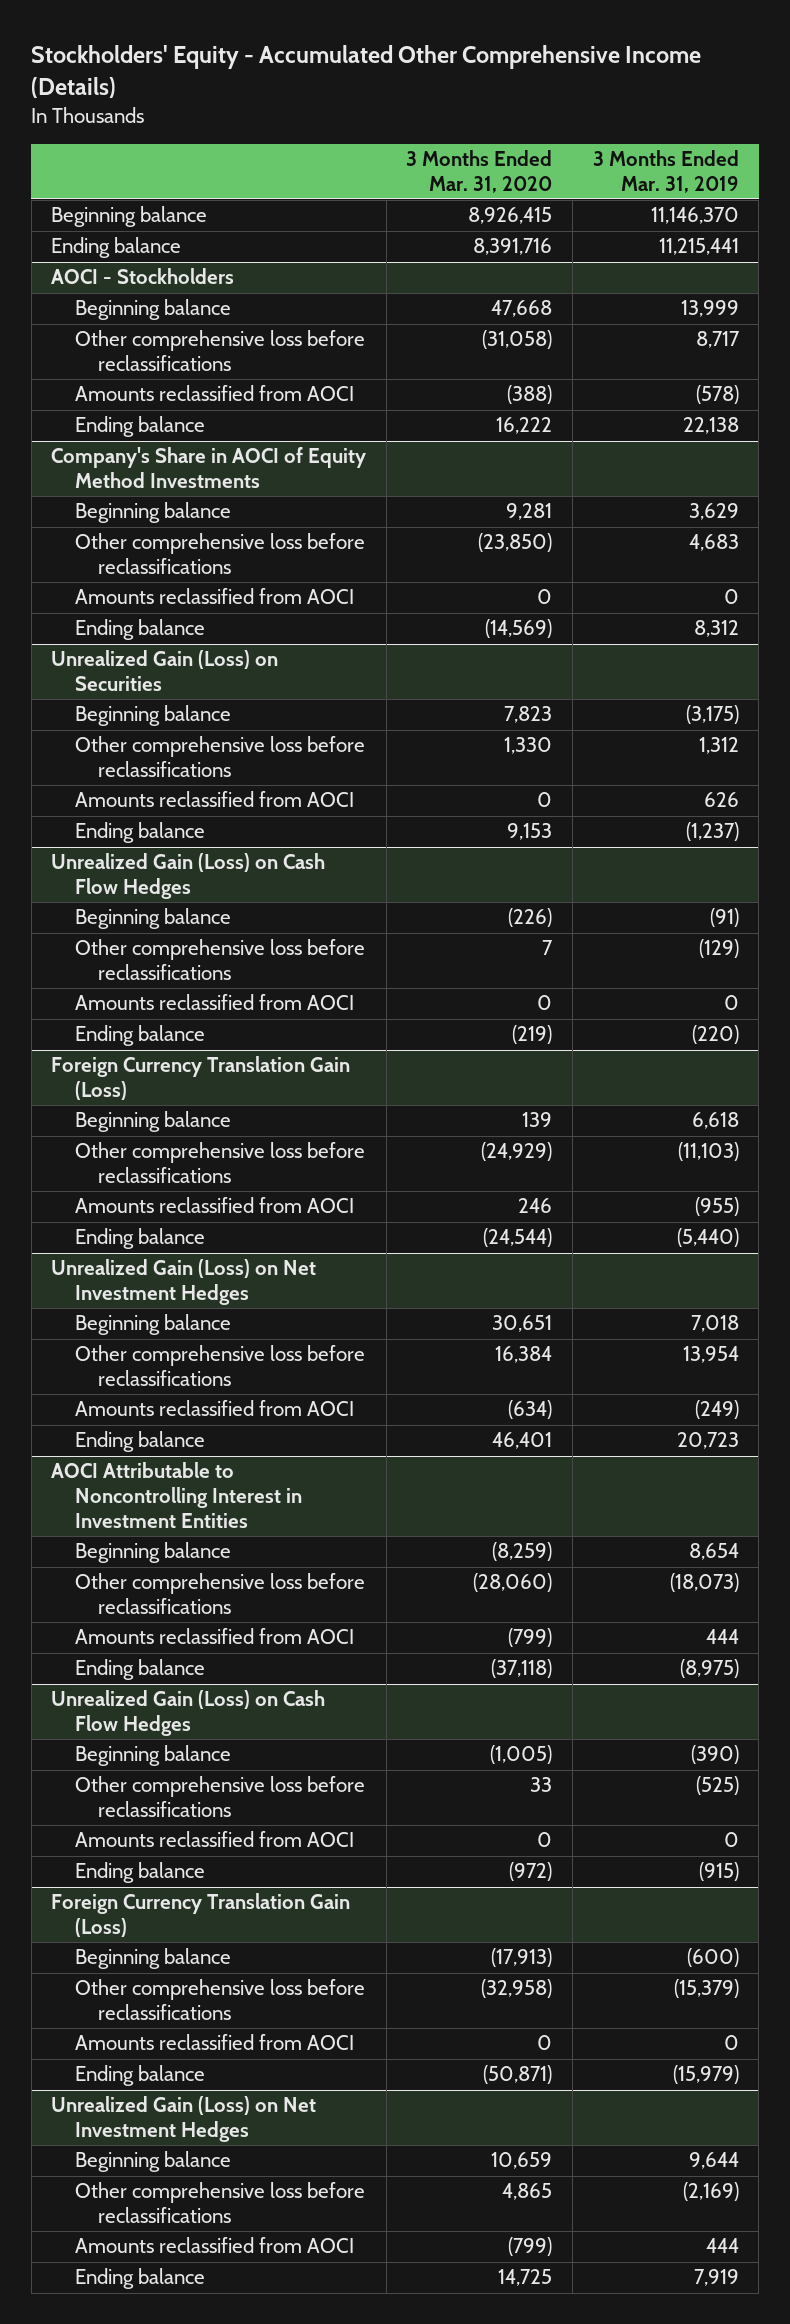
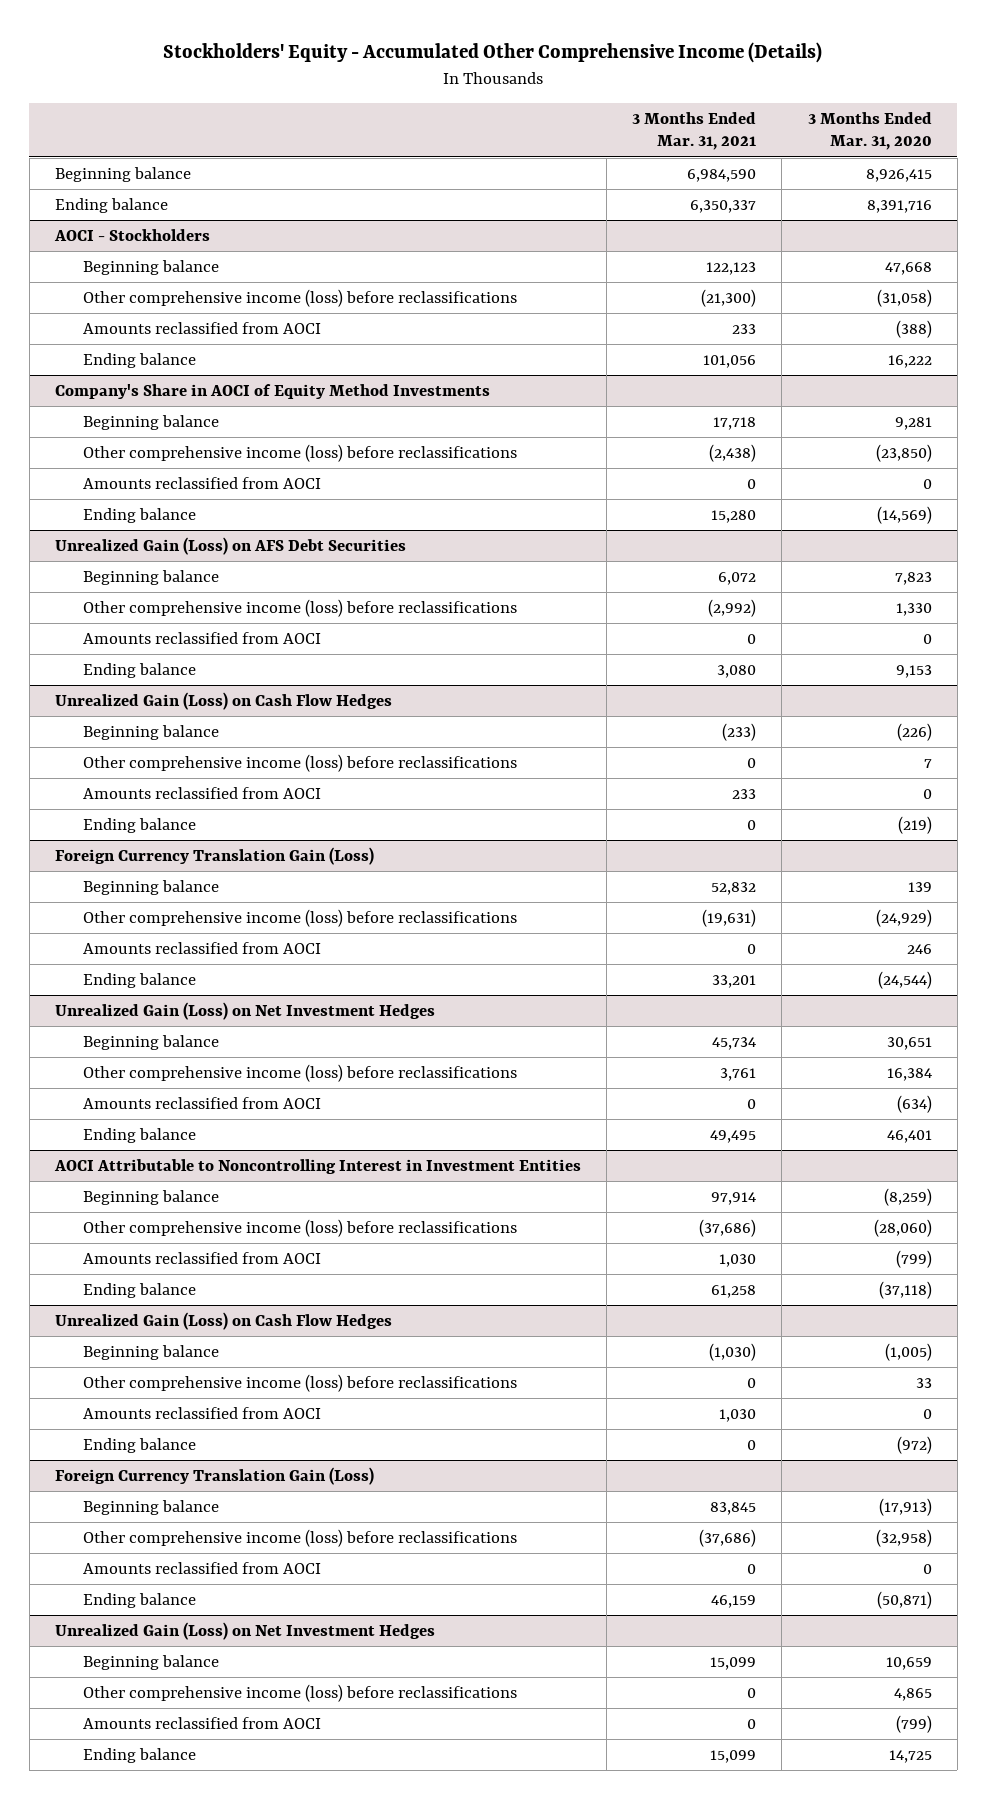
[592,150,739,193] 3 Months Ended Mar. 31, 2019 -> none
none -> [632,111,757,151] 3 Months Ended Mar. 31, 2021
[74,330,365,372] Other comprehensive loss before reclassifications -> [82,288,517,307] Other comprehensive income (loss) before reclassifications
[74,533,365,575] Other comprehensive loss before reclassifications -> [82,443,517,462] Other comprehensive income (loss) before reclassifications
[51,650,279,692] Unrealized Gain (Loss) on Securities -> [54,536,406,555] Unrealized Gain (Loss) on AFS Debt Securities
[74,736,365,778] Other comprehensive loss before reclassifications -> [82,598,517,617] Other comprehensive income (loss) before reclassifications
[74,939,365,981] Other comprehensive loss before reclassifications -> [82,753,517,772] Other comprehensive income (loss) before reclassifications
[74,1142,365,1184] Other comprehensive loss before reclassifications -> [82,908,517,927] Other comprehensive income (loss) before reclassifications
[74,1345,365,1387] Other comprehensive loss before reclassifications -> [82,1063,517,1082] Other comprehensive income (loss) before reclassifications
[74,1573,365,1615] Other comprehensive loss before reclassifications -> [82,1218,517,1237] Other comprehensive income (loss) before reclassifications
[74,1776,365,1818] Other comprehensive loss before reclassifications -> [82,1373,517,1392] Other comprehensive income (loss) before reclassifications
[74,1979,365,2021] Other comprehensive loss before reclassifications -> [82,1528,517,1547] Other comprehensive income (loss) before reclassifications
[74,2182,365,2224] Other comprehensive loss before reclassifications -> [82,1683,517,1702] Other comprehensive income (loss) before reclassifications

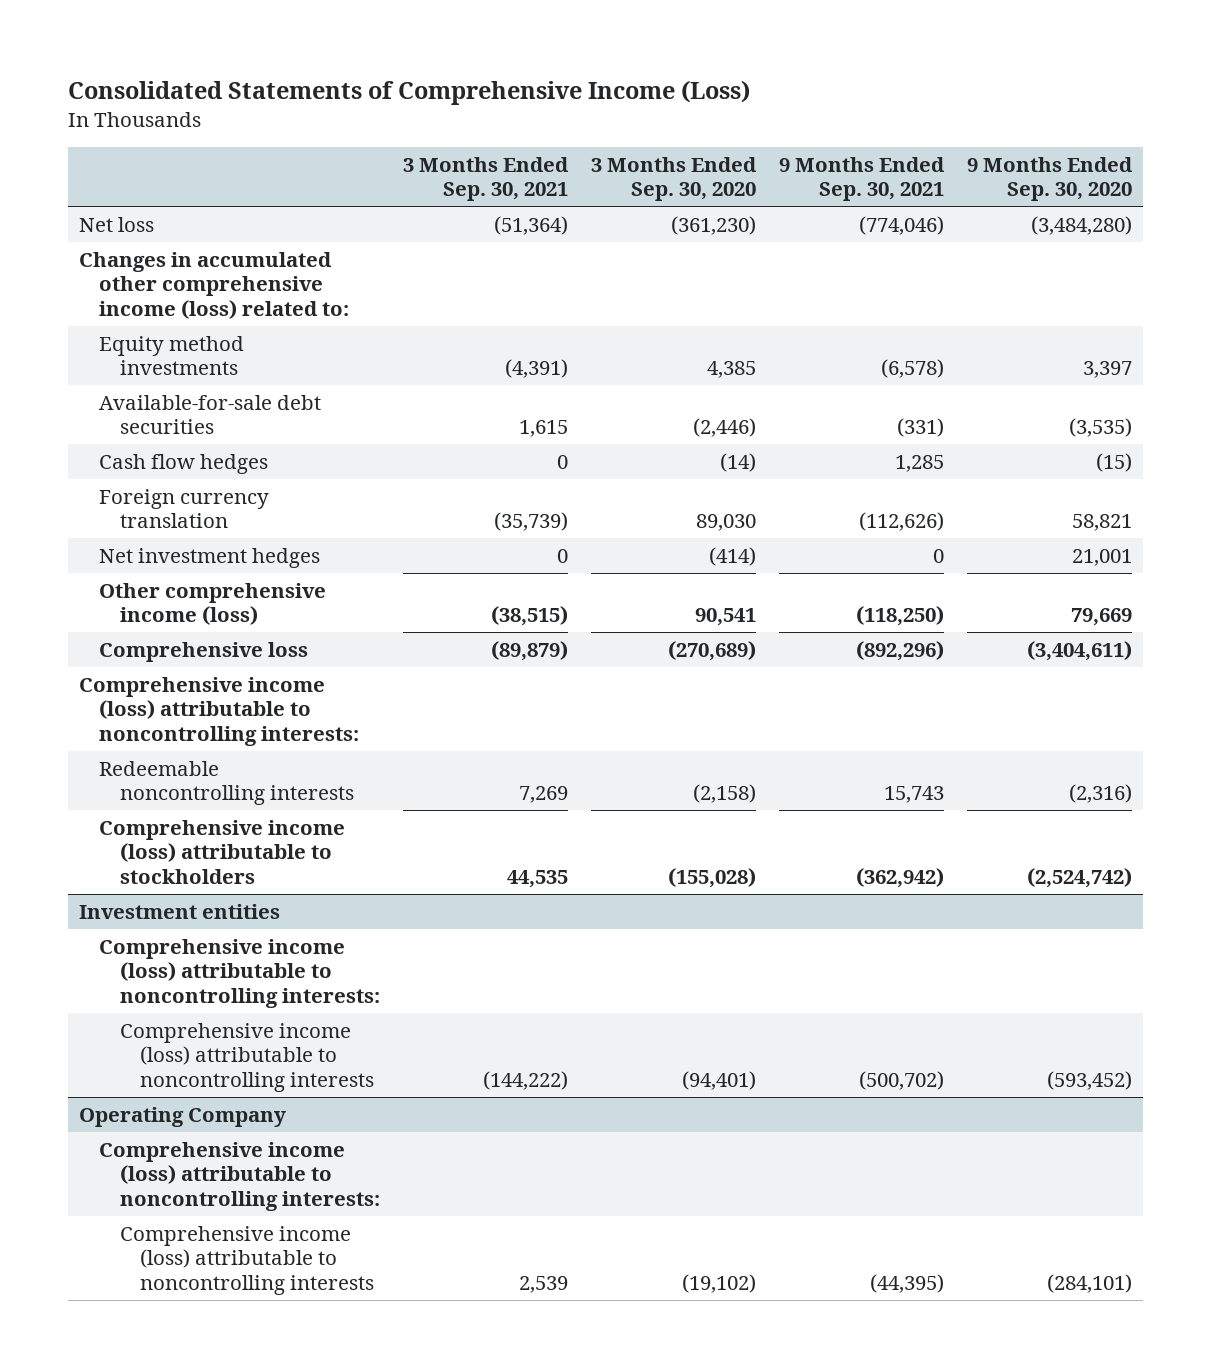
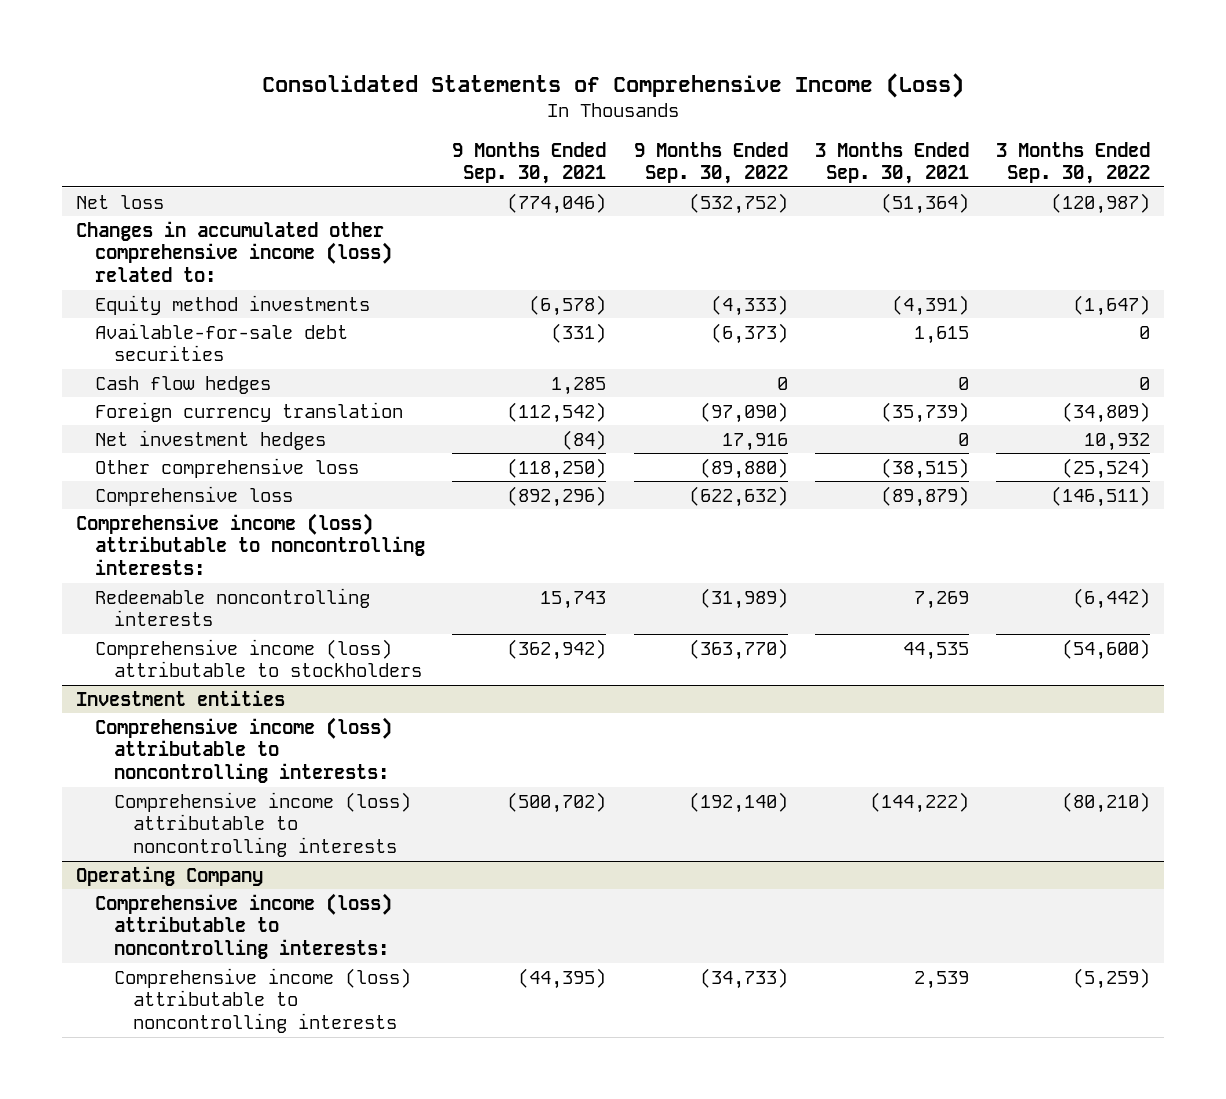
[590,156,757,202] 3 Months Ended Sep. 30, 2020 -> none
[966,156,1133,202] 9 Months Ended Sep. 30, 2020 -> none
none -> [633,141,788,185] 9 Months Ended Sep. 30, 2022
none -> [996,141,1151,185] 3 Months Ended Sep. 30, 2022
[858,512,944,532] (112,626) -> [507,401,607,423] (112,542)
[932,548,944,563] 0 -> [562,429,607,450] (84)
[99,582,327,626] Other comprehensive income (loss) -> [95,457,360,478] Other comprehensive loss

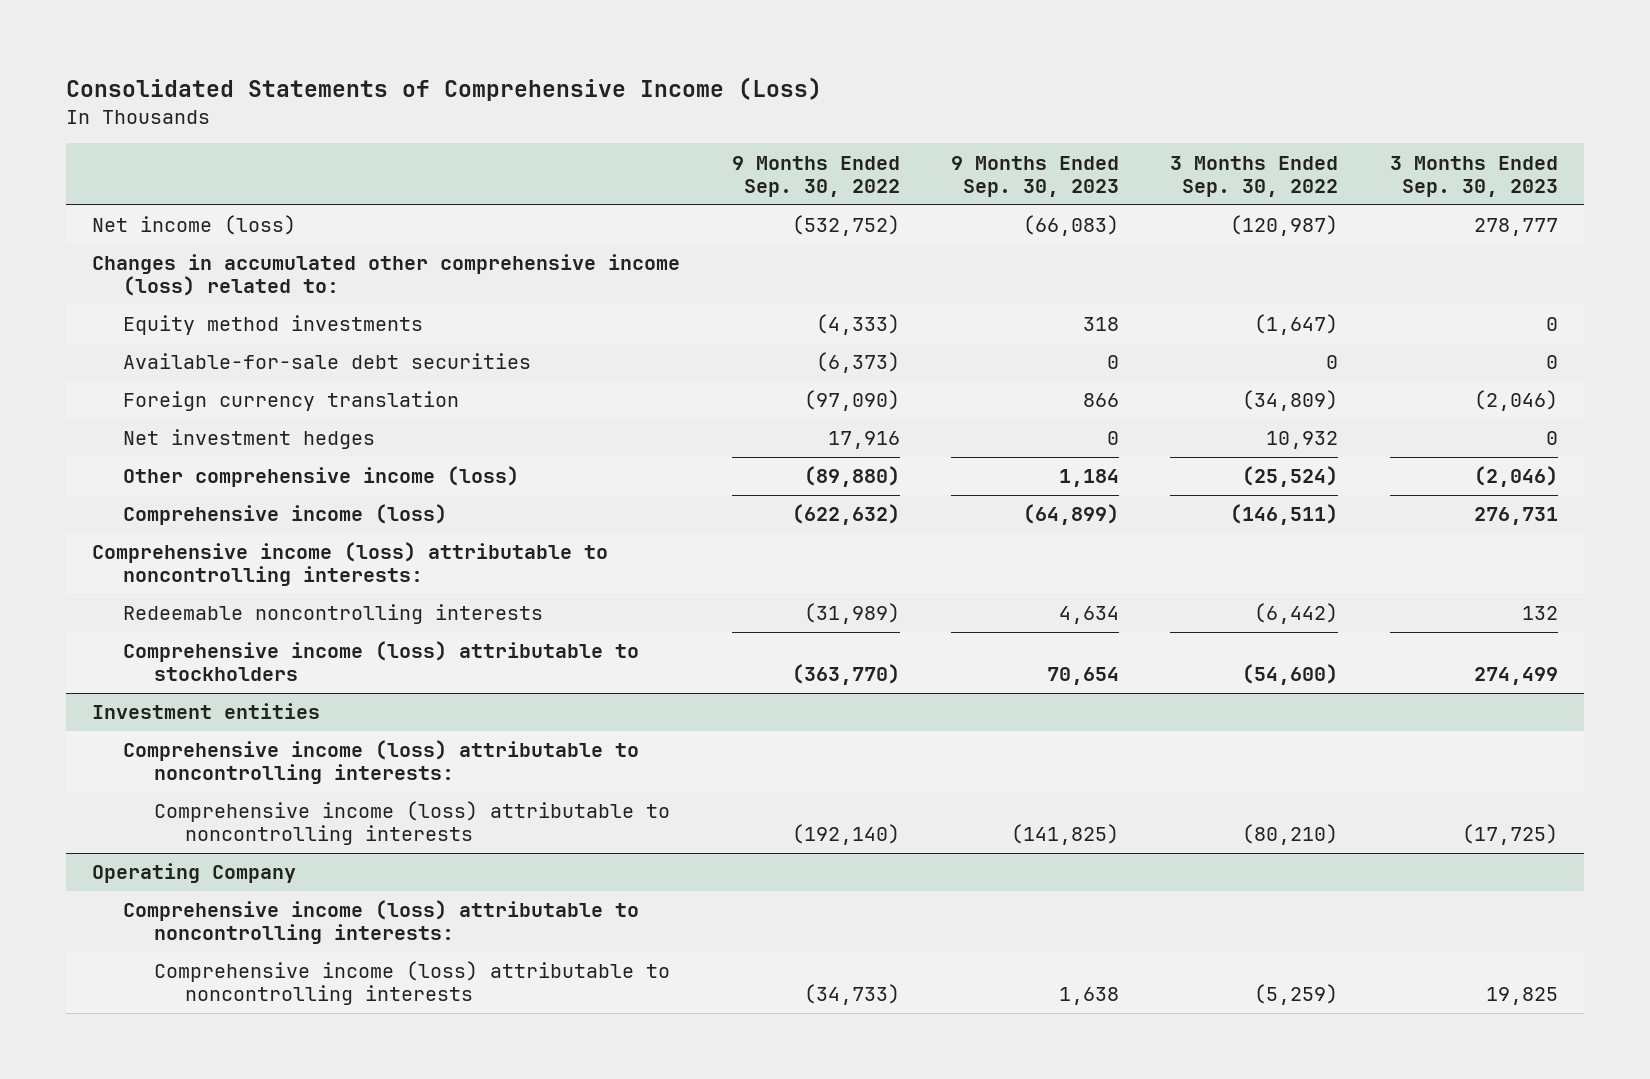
[452,141,607,185] 9 Months Ended Sep. 30, 2021 -> none
[814,141,969,185] 3 Months Ended Sep. 30, 2021 -> none
none -> [950,155,1119,197] 9 Months Ended Sep. 30, 2023
none -> [1389,155,1558,197] 3 Months Ended Sep. 30, 2023
[75,194,164,209] Net loss -> [92,215,297,236] Net income (loss)
[95,375,272,394] Cash flow hedges -> none
[95,457,360,478] Other comprehensive loss -> [123,466,520,488] Other comprehensive income (loss)
[95,485,294,506] Comprehensive loss -> [123,504,448,526] Comprehensive income (loss)

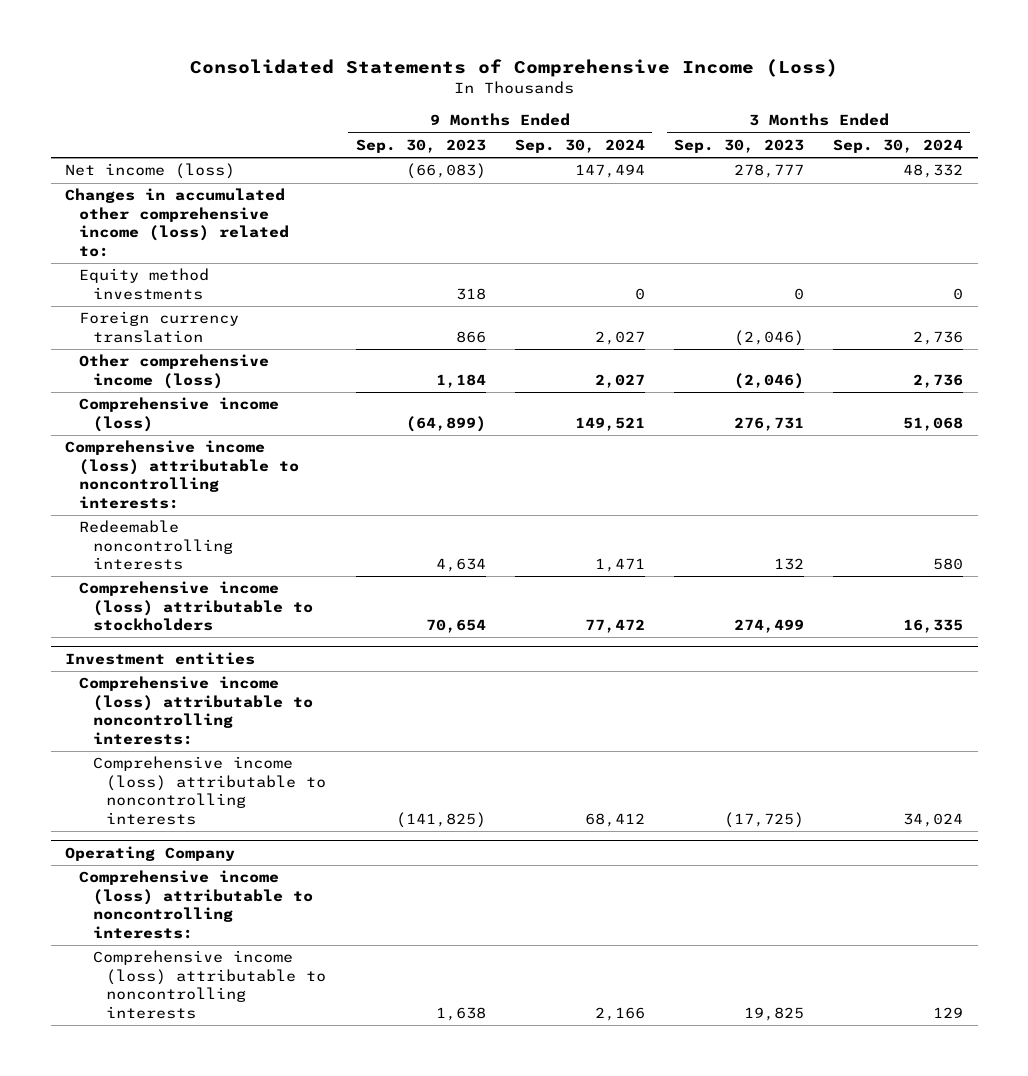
[731,155,900,197] 9 Months Ended Sep. 30, 2022 -> none
[1170,155,1339,197] 3 Months Ended Sep. 30, 2022 -> none
none -> [514,138,645,153] Sep. 30, 2024
none -> [833,138,964,153] Sep. 30, 2024
[123,353,532,370] Available-for-sale debt securities -> none
[123,429,376,450] Net investment hedges -> none

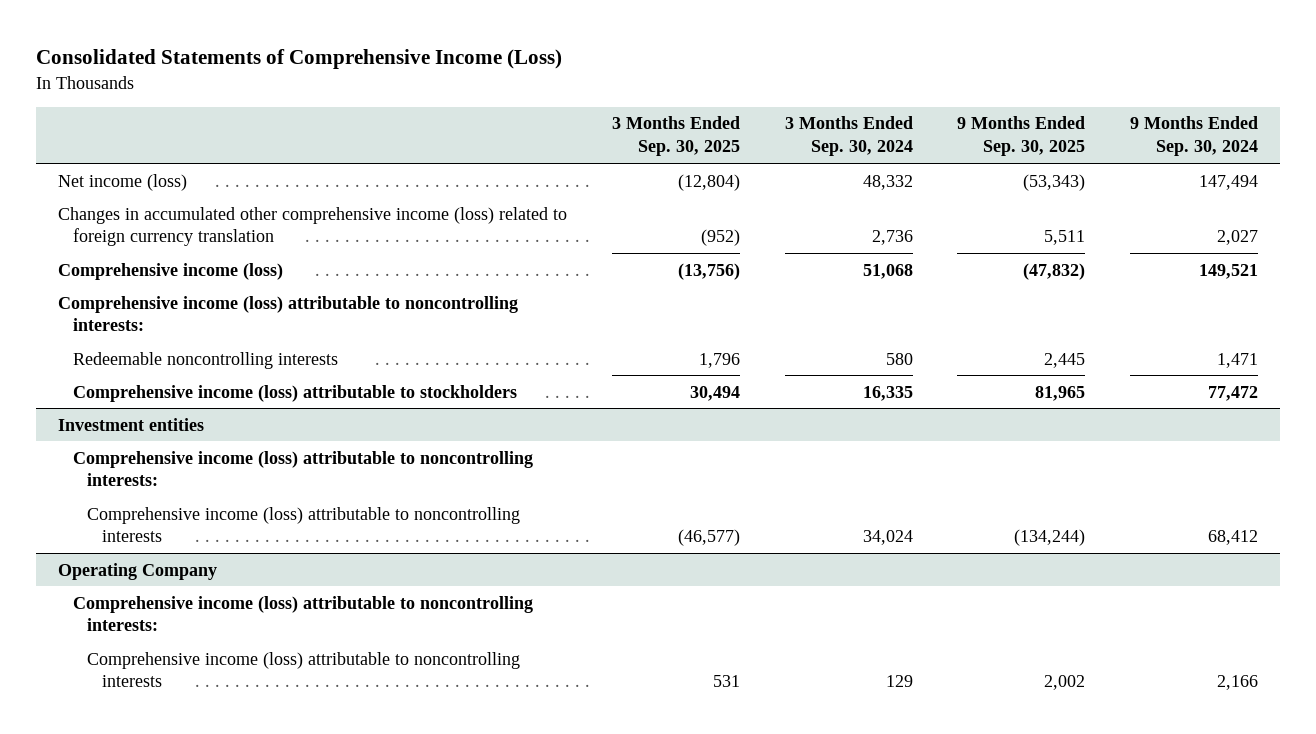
[355,138,486,153] Sep. 30, 2023 -> none
[673,138,804,153] Sep. 30, 2023 -> none
none -> [612,116,741,157] 3 Months Ended Sep. 30, 2025
none -> [957,116,1086,157] 9 Months Ended Sep. 30, 2025
[65,188,289,257] Changes in accumulated other comprehensive income (loss) related to: -> none
[78,268,209,300] Equity method investments -> none
[78,354,269,389] Other comprehensive income (loss) -> none
[78,311,239,343] Foreign currency translation -> [58,206,568,247] Changes in accumulated other comprehensive income (loss) related to foreign currency translation

